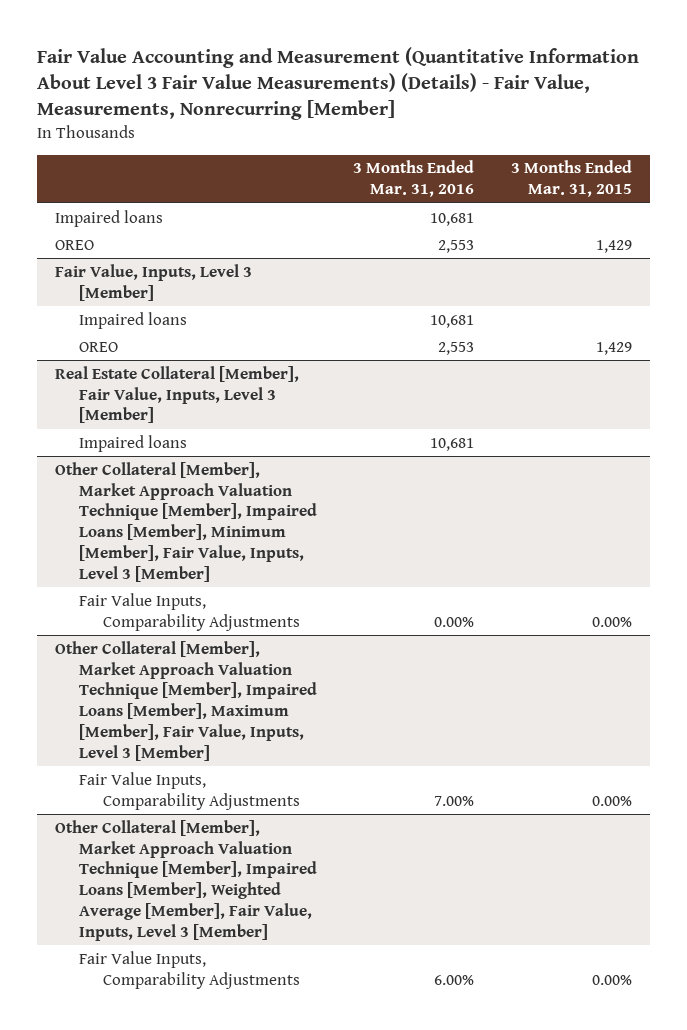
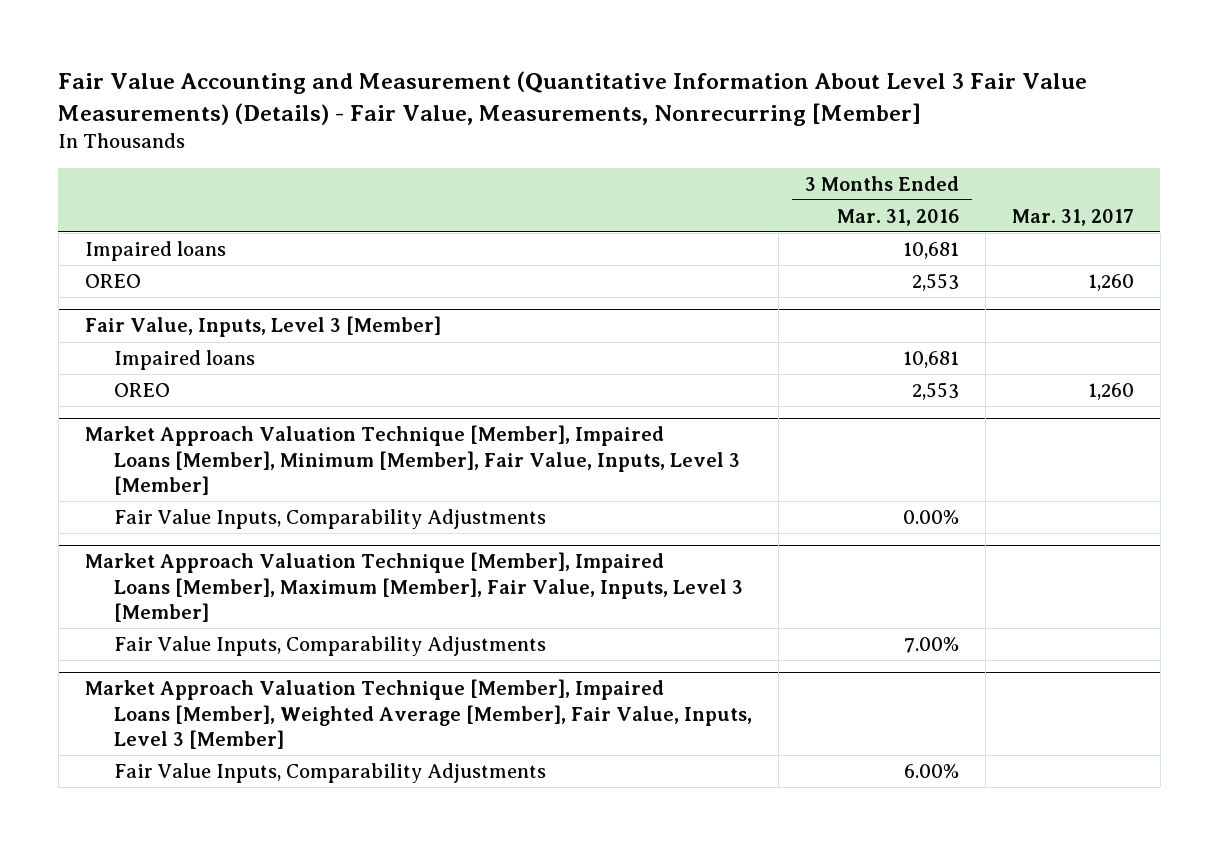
[510,160,632,198] 3 Months Ended Mar. 31, 2015 -> none
none -> [1012,208,1135,226] Mar. 31, 2017
[55,365,300,424] Real Estate Collateral [Member], Fair Value, Inputs, Level 3 [Member] -> none
[78,434,187,452] Impaired loans -> none
[55,461,317,582] Other Collateral [Member], Market Approach Valuation Technique [Member], Impaired Loans [Member], Minimum [Member], Fair Value, Inputs, Level 3 [Member] -> [84,425,741,495] Market Approach Valuation Technique [Member], Impaired Loans [Member], Minimum [Member], Fair Value, Inputs, Level 3 [Member]
[55,640,317,761] Other Collateral [Member], Market Approach Valuation Technique [Member], Impaired Loans [Member], Maximum [Member], Fair Value, Inputs, Level 3 [Member] -> [84,552,744,622] Market Approach Valuation Technique [Member], Impaired Loans [Member], Maximum [Member], Fair Value, Inputs, Level 3 [Member]
[55,819,317,941] Other Collateral [Member], Market Approach Valuation Technique [Member], Impaired Loans [Member], Weighted Average [Member], Fair Value, Inputs, Level 3 [Member] -> [84,679,753,749] Market Approach Valuation Technique [Member], Impaired Loans [Member], Weighted Average [Member], Fair Value, Inputs, Level 3 [Member]

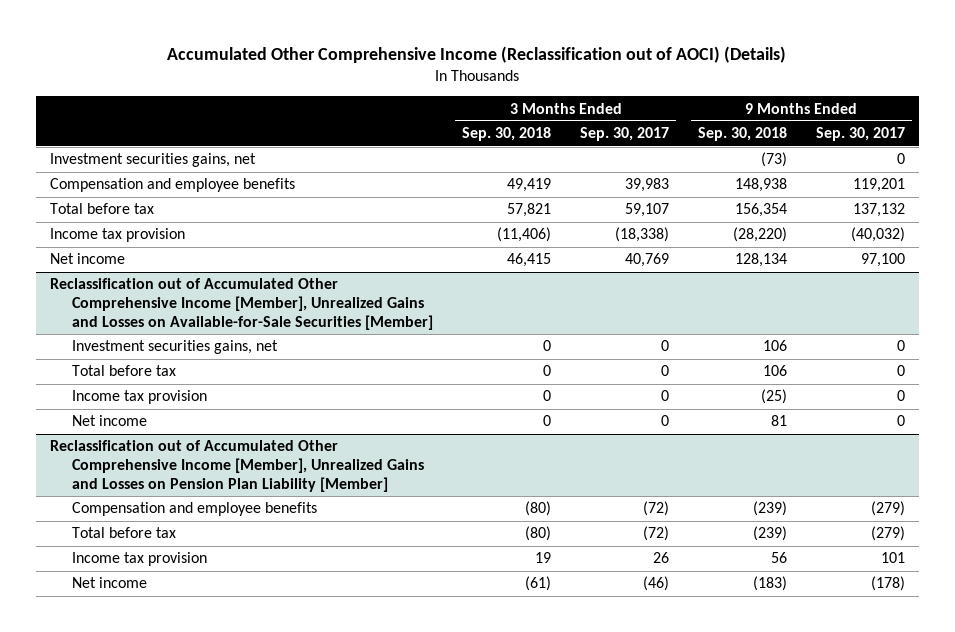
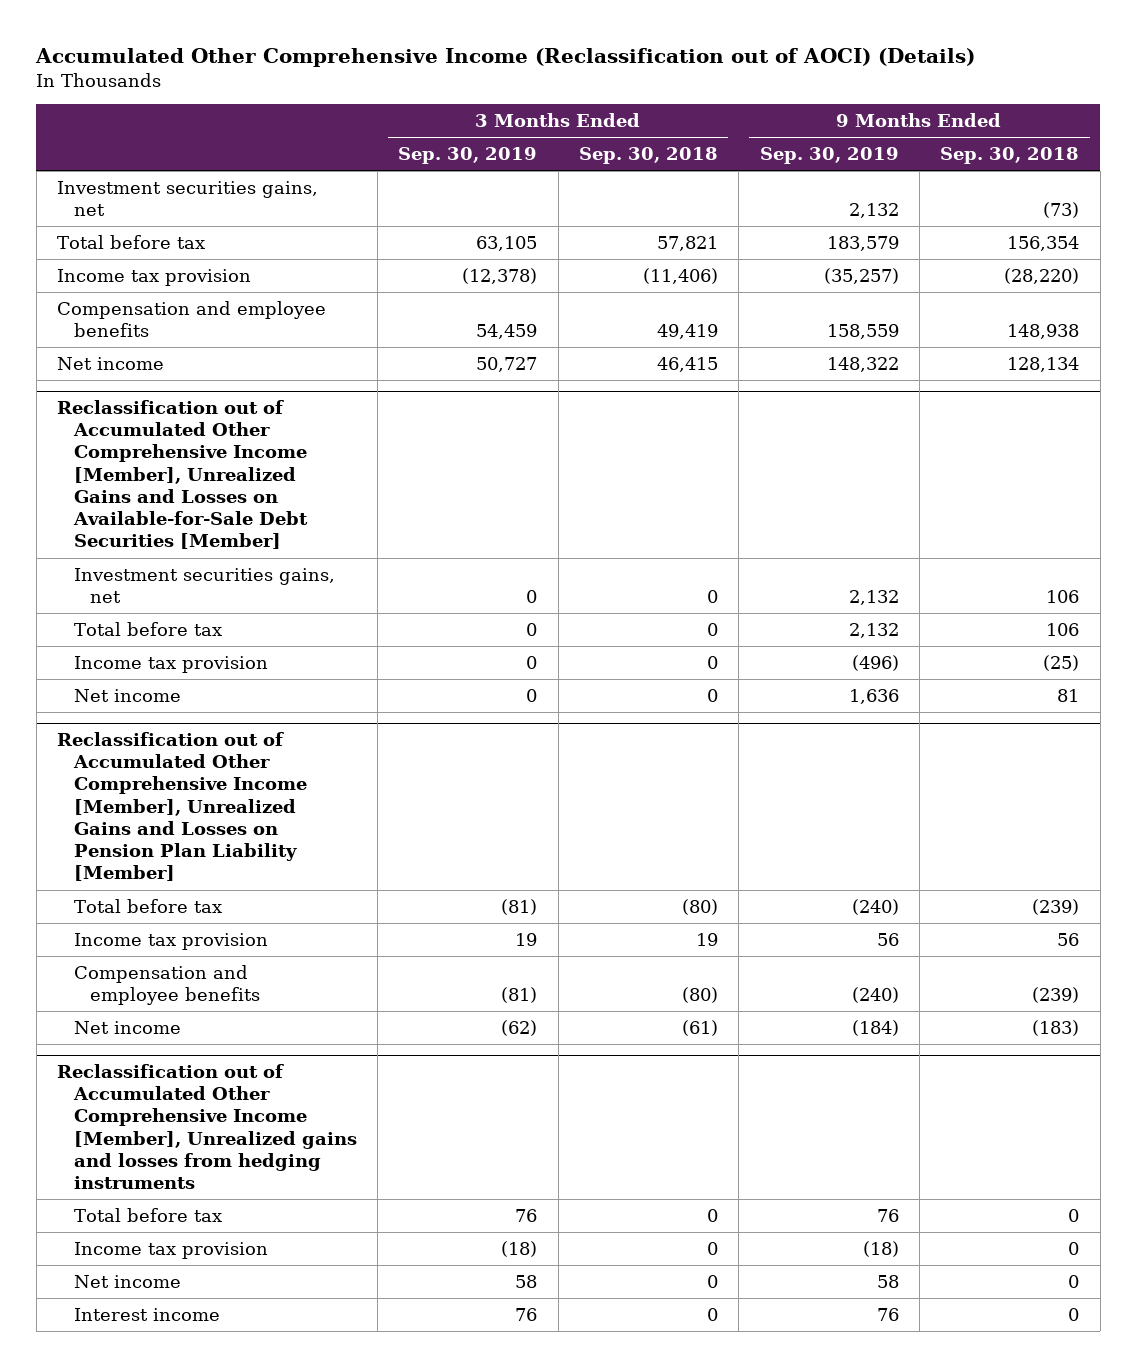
[580,127,670,142] Sep. 30, 2017 -> none
[815,127,905,142] Sep. 30, 2017 -> none
none -> [398,147,538,165] Sep. 30, 2019
none -> [759,147,899,165] Sep. 30, 2019
[50,178,296,193] Compensation and employee benefits -> [57,300,327,338] Compensation and employee benefits
[50,278,434,331] Reclassification out of Accumulated Other Comprehensive Income [Member], Unrealized Gains and Losses on Available-for-Sale Securities [Member] -> [57,400,308,550] Reclassification out of Accumulated Other Comprehensive Income [Member], Unrealized Gains and Losses on Available-for-Sale Debt Securities [Member]
[72,502,318,517] Compensation and employee benefits -> [73,964,261,1006] Compensation and employee benefits
none -> [57,1064,357,1190] Reclassification out of Accumulated Other Comprehensive Income [Member], Unrealized gains and losses from hedging instruments
none -> [73,1207,222,1222] Total before tax
none -> [73,1241,268,1259] Income tax provision
none -> [73,1274,181,1288] Net income
none -> [73,1307,220,1321] Interest income

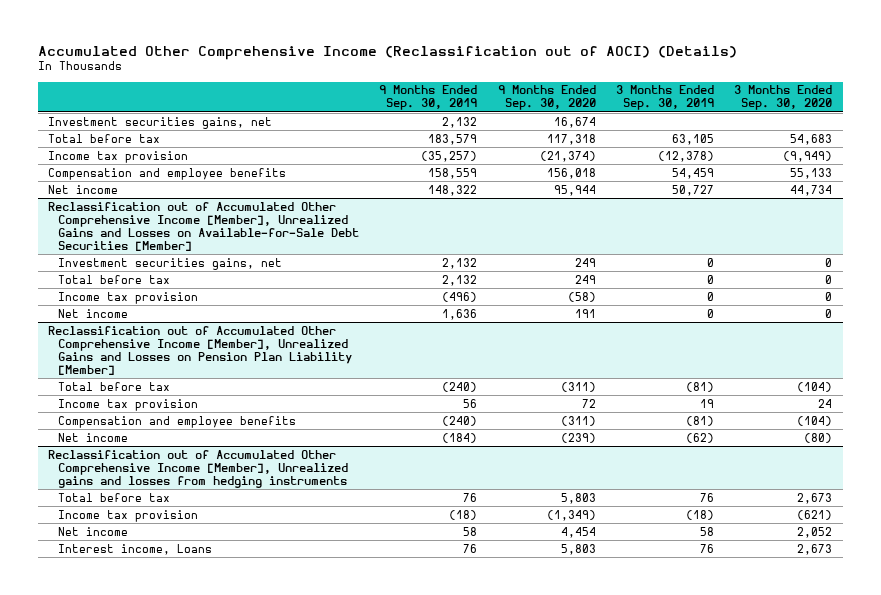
[579,147,719,165] Sep. 30, 2018 -> none
[940,147,1080,165] Sep. 30, 2018 -> none
none -> [497,85,596,111] 9 Months Ended Sep. 30, 2020
none -> [734,85,833,111] 3 Months Ended Sep. 30, 2020
[73,1307,220,1321] Interest income -> [58,543,213,555] Interest income, Loans

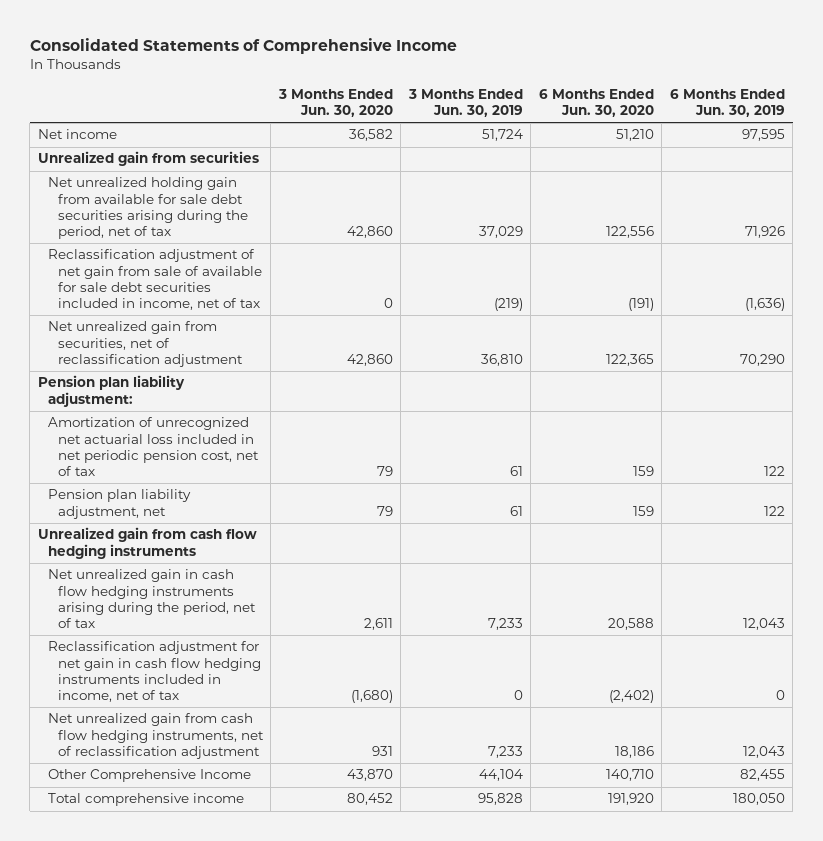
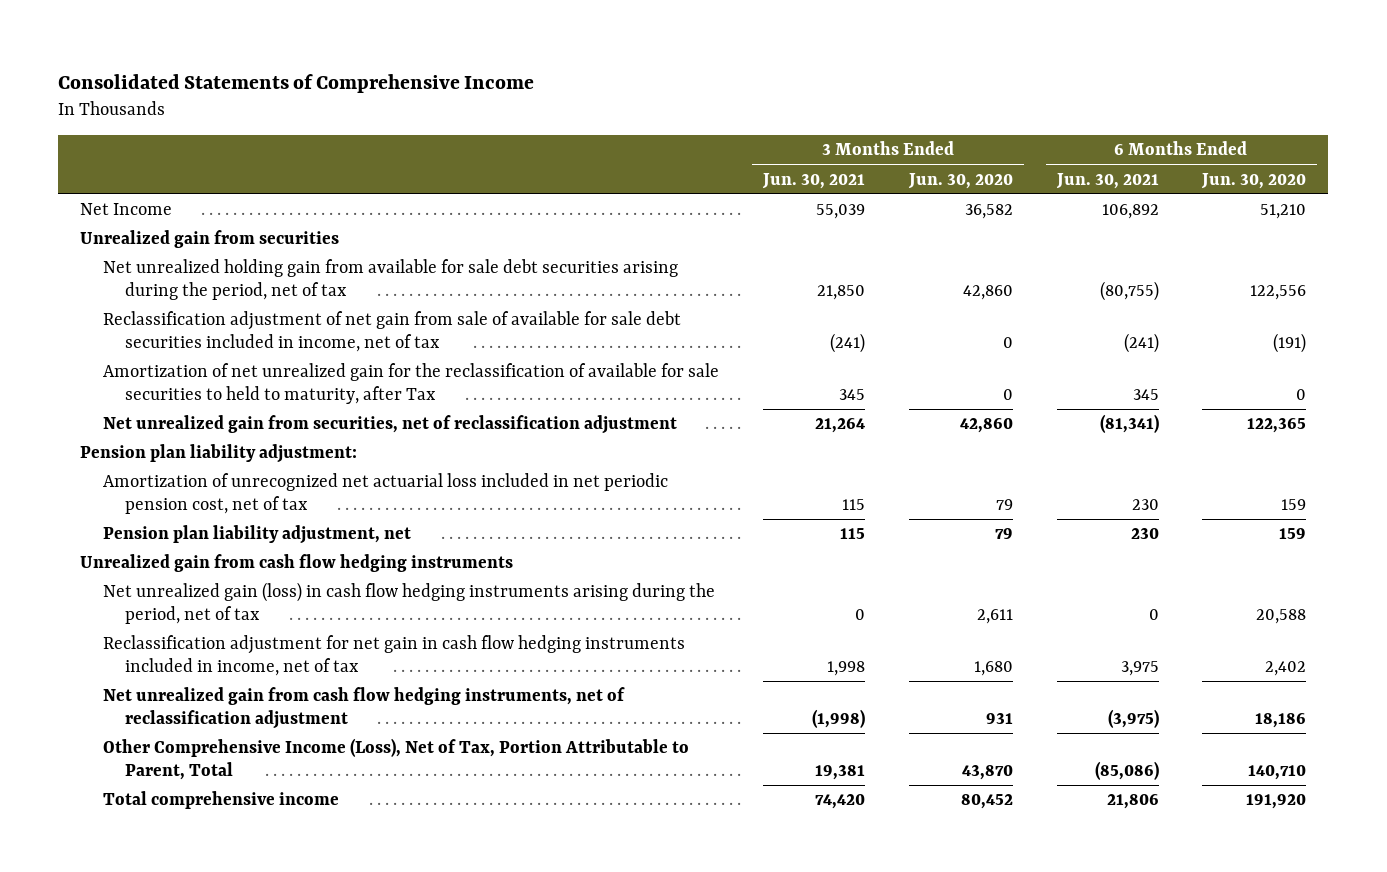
[407,88,523,118] 3 Months Ended Jun. 30, 2019 -> none
[669,88,785,118] 6 Months Ended Jun. 30, 2019 -> none
none -> [761,172,865,189] Jun. 30, 2021
none -> [1055,172,1159,189] Jun. 30, 2021
[37,129,117,140] Net income -> [80,203,173,216] Net Income
none -> [102,363,719,405] Amortization of net unrealized gain for the reclassification of available for sale securities to held to maturity, after Tax
[47,569,256,629] Net unrealized gain in cash flow hedging instruments arising during the period, net of tax -> [102,582,715,625] Net unrealized gain (loss) in cash flow hedging instruments arising during the period, net of tax
[350,690,393,704] (1,680) -> [973,661,1013,677] 1,680
[608,690,654,704] (2,402) -> [1265,661,1307,677] 2,402
[47,769,251,783] Other Comprehensive Income -> [102,738,689,781] Other Comprehensive Income (Loss), Net of Tax, Portion Attributable to Parent, Total

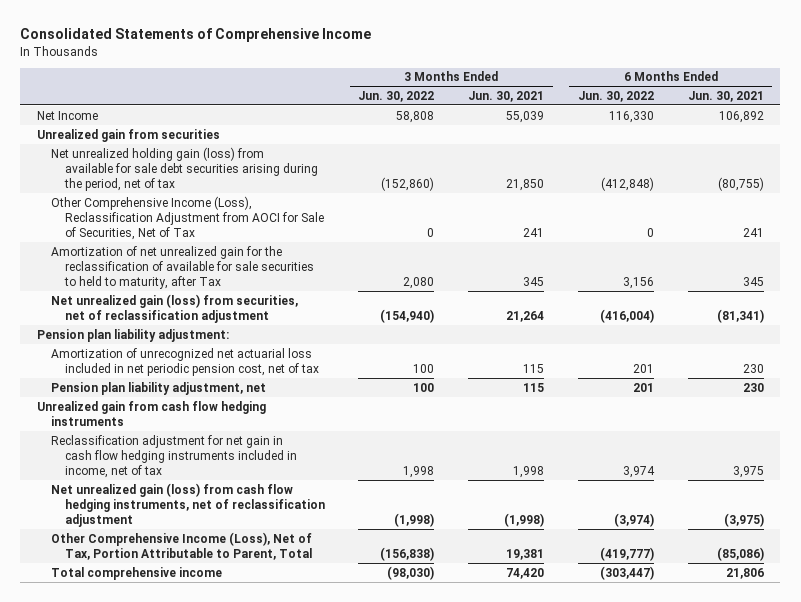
[907,172,1013,189] Jun. 30, 2020 -> none
[1201,172,1307,189] Jun. 30, 2020 -> none
none -> [358,90,435,102] Jun. 30, 2022
none -> [577,90,654,102] Jun. 30, 2022
[102,259,678,301] Net unrealized holding gain from available for sale debt securities arising during the period, net of tax -> [50,146,318,192] Net unrealized holding gain (loss) from available for sale debt securities arising during the period, net of tax
[102,311,681,353] Reclassification adjustment of net gain from sale of available for sale debt securities included in income, net of tax -> [50,195,324,241] Other Comprehensive Income (Loss), Reclassification Adjustment from AOCI for Sale of Securities, Net of Tax
[829,333,865,354] (241) -> [523,228,545,238] 241
[1123,333,1159,354] (241) -> [742,228,764,238] 241
[102,415,677,435] Net unrealized gain from securities, net of reclassification adjustment -> [50,293,298,323] Net unrealized gain (loss) from securities, net of reclassification adjustment
[102,582,715,625] Net unrealized gain (loss) in cash flow hedging instruments arising during the period, net of tax -> none
[102,687,625,730] Net unrealized gain from cash flow hedging instruments, net of reclassification adjustment -> [50,482,325,528] Net unrealized gain (loss) from cash flow hedging instruments, net of reclassification adjustment

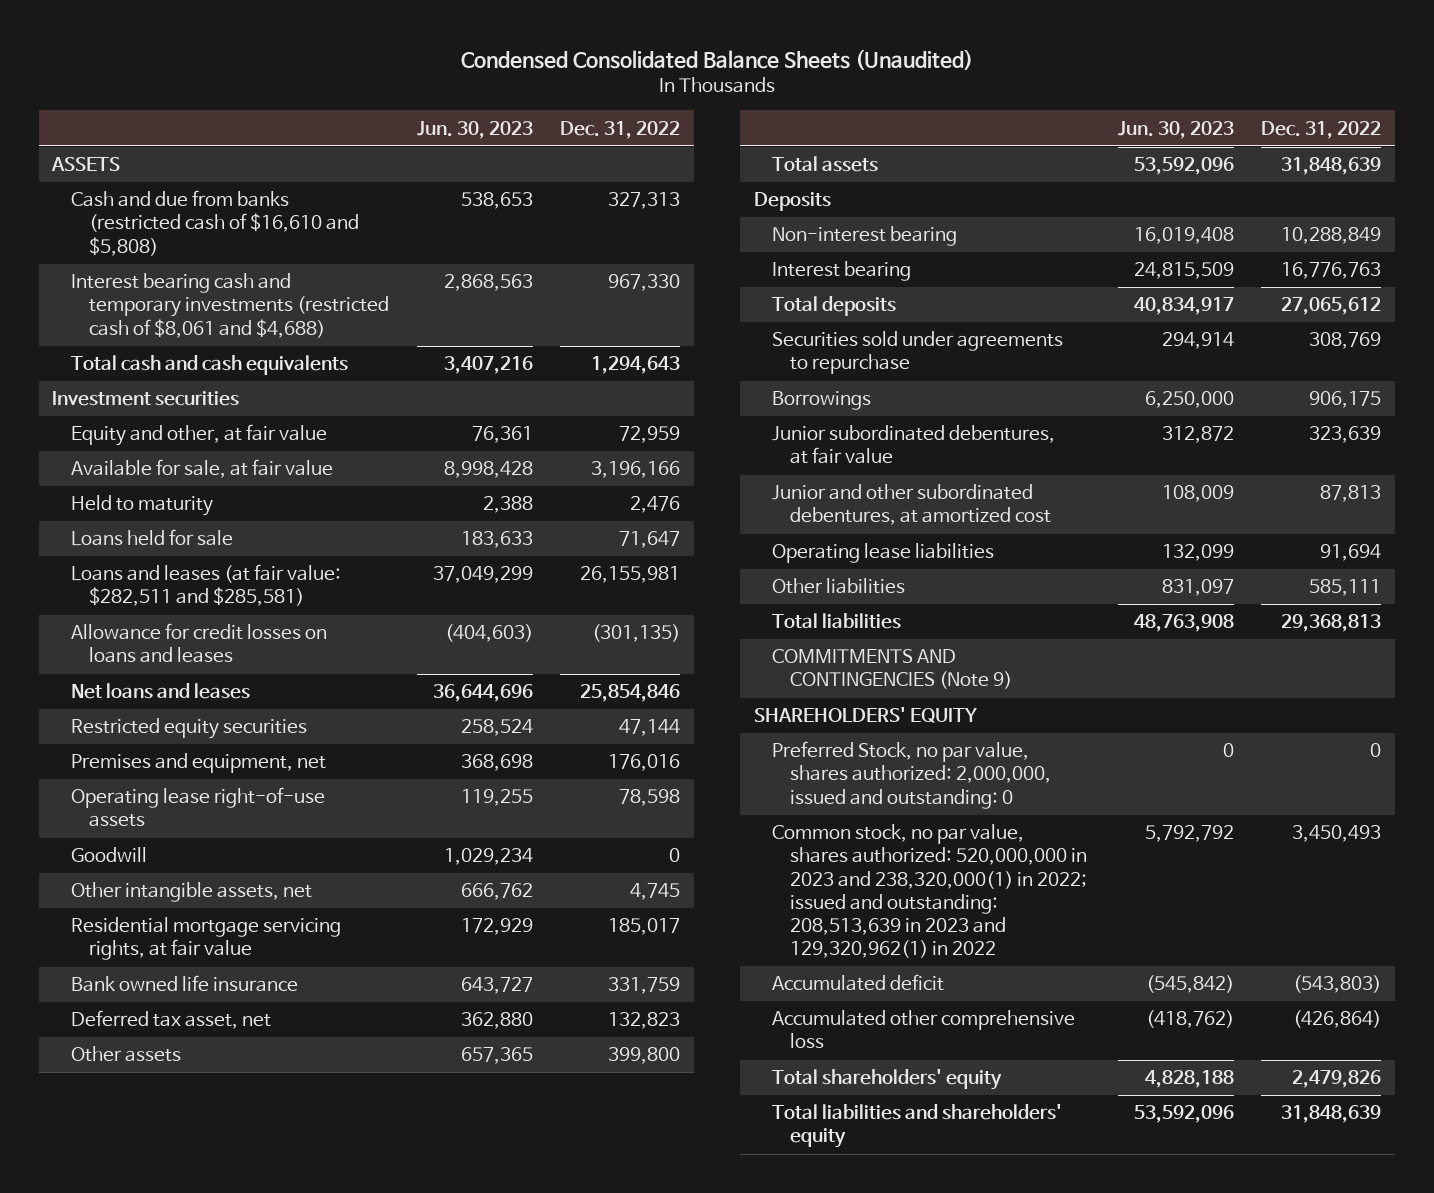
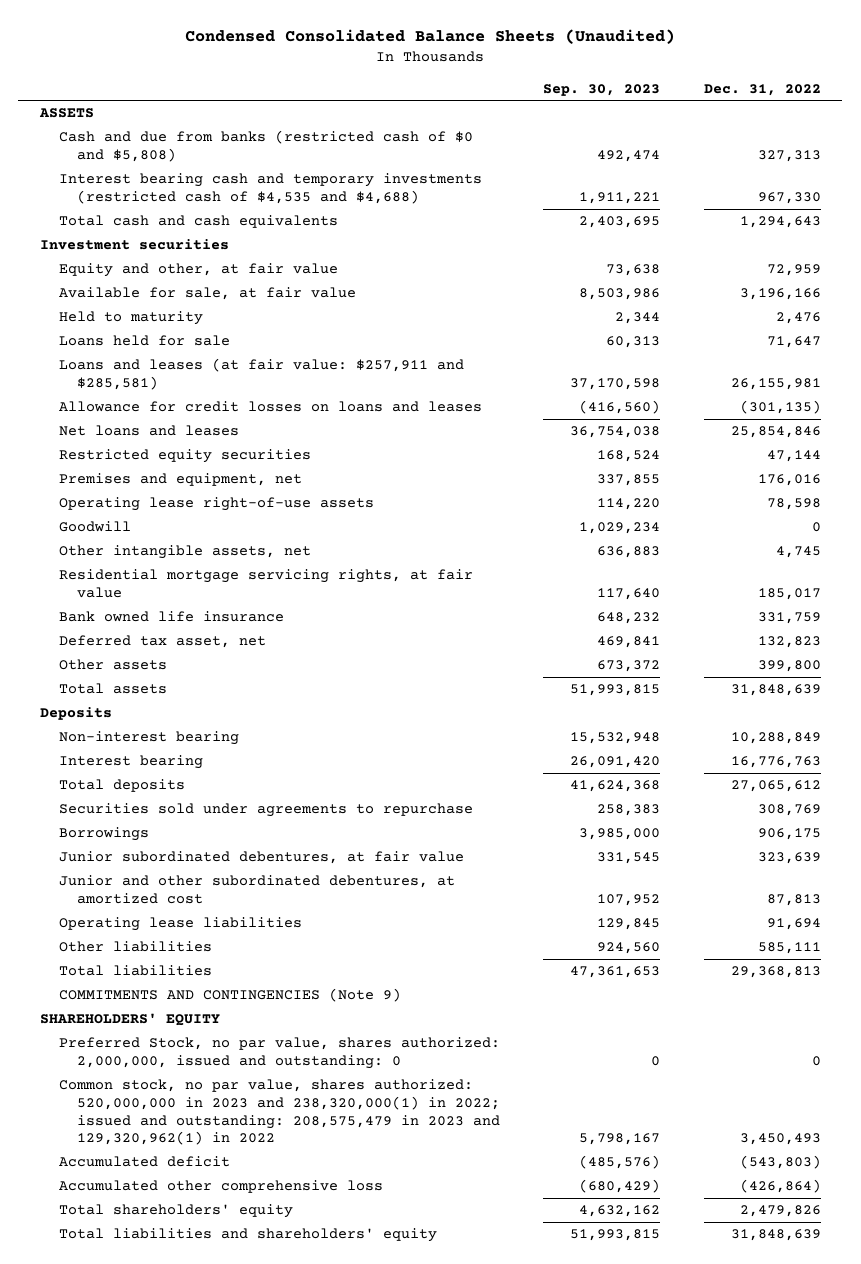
[416,120,533,139] Jun. 30, 2023 -> none
none -> [543,83,661,96] Sep. 30, 2023
[70,190,360,256] Cash and due from banks (restricted cash of $16,610 and $5,808) -> [58,130,473,162] Cash and due from banks (restricted cash of $0 and $5,808)
[70,273,390,338] Interest bearing cash and temporary investments (restricted cash of $8,061 and $4,688) -> [58,173,482,204] Interest bearing cash and temporary investments (restricted cash of $4,535 and $4,688)
[70,564,341,607] Loans and leases (at fair value: $282,511 and $285,581) -> [58,358,464,390] Loans and leases (at fair value: $257,911 and $285,581)
[771,824,1088,958] Common stock, no par value, shares authorized: 520,000,000 in 2023 and 238,320,000(1) in 2022; issued and outstanding: 208,513,639 in 2023 and 129,320,962(1) in 2022 -> [58,1079,501,1146] Common stock, no par value, shares authorized: 520,000,000 in 2023 and 238,320,000(1) in 2022; issued and outstanding: 208,575,479 in 2023 and 129,320,962(1) in 2022

